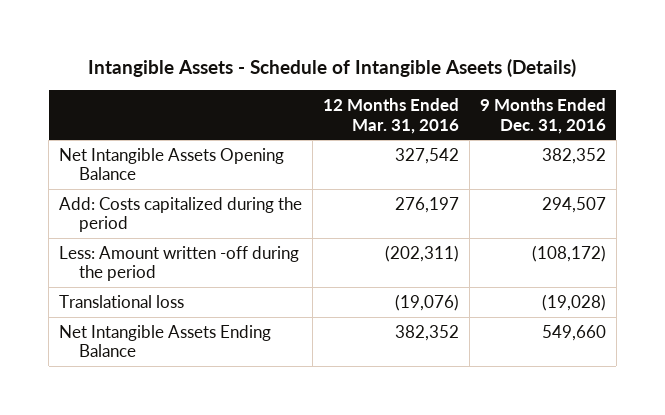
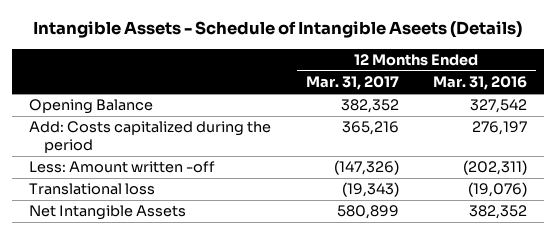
[479,97,606,134] 9 Months Ended Dec. 31, 2016 -> none
none -> [305,76,399,91] Mar. 31, 2017
[59,147,285,181] Net Intangible Assets Opening Balance -> [29,99,154,115] Opening Balance
[59,245,300,282] Less: Amount written -off during the period -> [29,161,216,174] Less: Amount written -off
[59,324,272,358] Net Intangible Assets Ending Balance -> [29,205,187,221] Net Intangible Assets

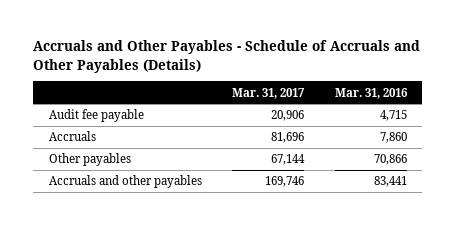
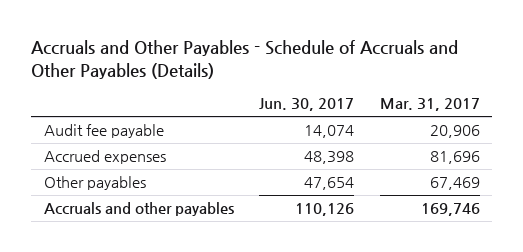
[334,87,408,99] Mar. 31, 2016 -> none
none -> [259,98,355,112] Jun. 30, 2017
[48,131,96,142] Accruals -> [43,150,166,165] Accrued expenses
[271,154,306,166] 67,144 -> [429,177,480,191] 67,469

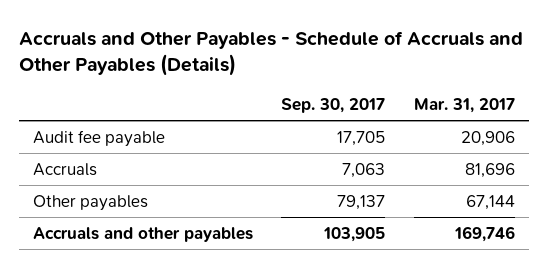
[259,98,355,112] Jun. 30, 2017 -> none
none -> [281,98,386,114] Sep. 30, 2017
[43,150,166,165] Accrued expenses -> [32,162,97,176] Accruals
[429,177,480,191] 67,469 -> [465,194,515,210] 67,144

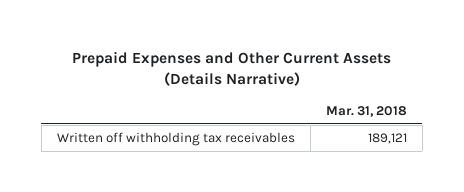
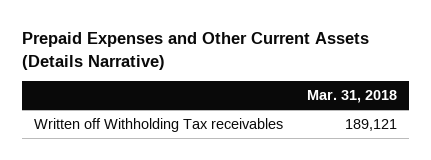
[56,132,295,147] Written off withholding tax receivables -> [34,117,284,132] Written off Withholding Tax receivables

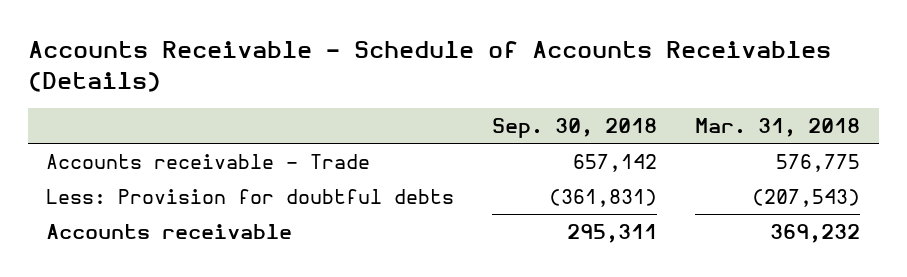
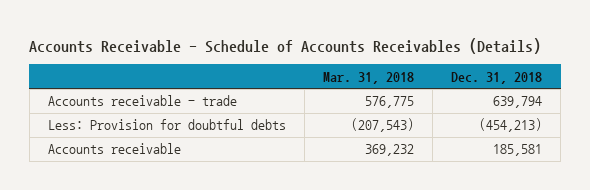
[492,118,658,139] Sep. 30, 2018 -> none
none -> [451,71,543,84] Dec. 31, 2018
[46,153,371,169] Accounts receivable - Trade -> [47,95,237,107] Accounts receivable - trade

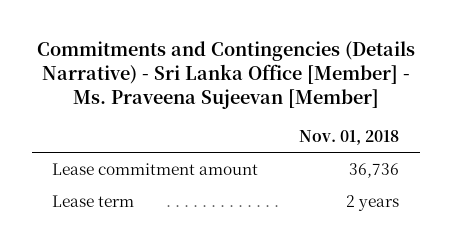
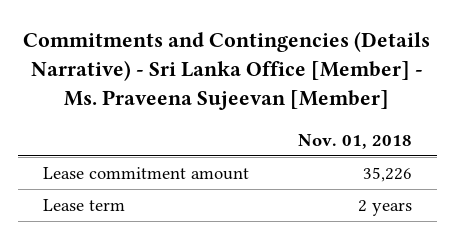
[349,162,400,178] 36,736 -> [363,167,413,183] 35,226

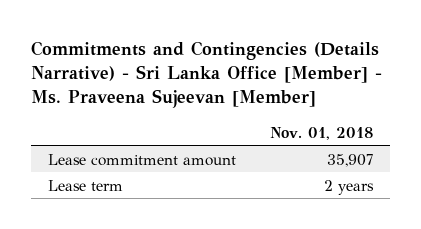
[363,167,413,183] 35,226 -> [327,153,374,167] 35,907

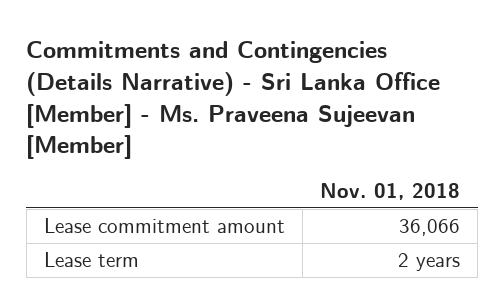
[327,153,374,167] 35,907 -> [399,219,461,237] 36,066

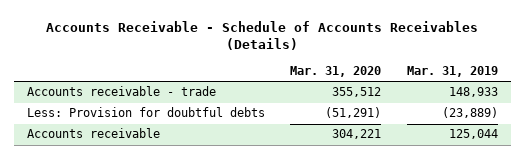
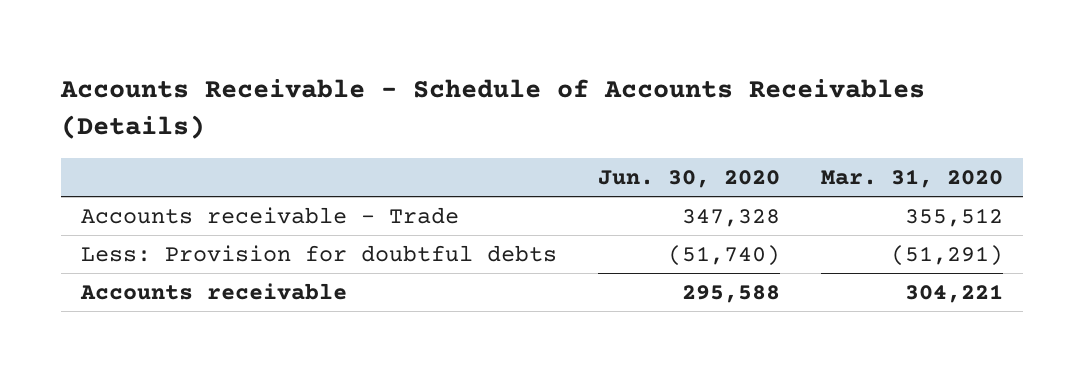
[406,65,498,77] Mar. 31, 2019 -> none
none -> [598,169,781,188] Jun. 30, 2020
[26,86,216,97] Accounts receivable - trade -> [81,207,460,225] Accounts receivable - Trade

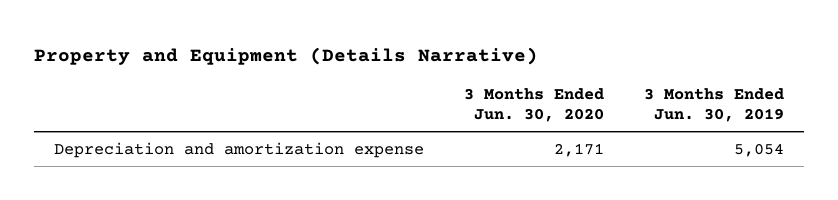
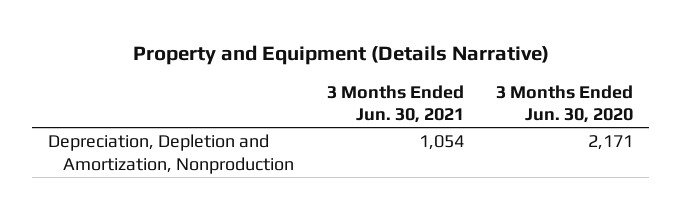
[643,88,784,123] 3 Months Ended Jun. 30, 2019 -> none
none -> [326,84,464,123] 3 Months Ended Jun. 30, 2021
[53,141,424,158] Depreciation and amortization expense -> [48,134,295,174] Depreciation, Depletion and Amortization, Nonproduction

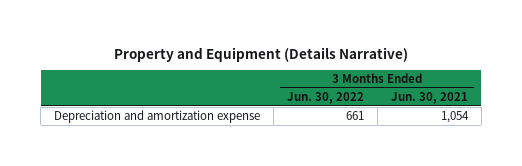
[496,84,634,123] 3 Months Ended Jun. 30, 2020 -> none
none -> [286,92,364,105] Jun. 30, 2022
[48,134,295,174] Depreciation, Depletion and Amortization, Nonproduction -> [54,110,261,124] Depreciation and amortization expense

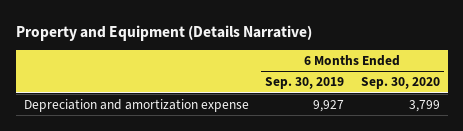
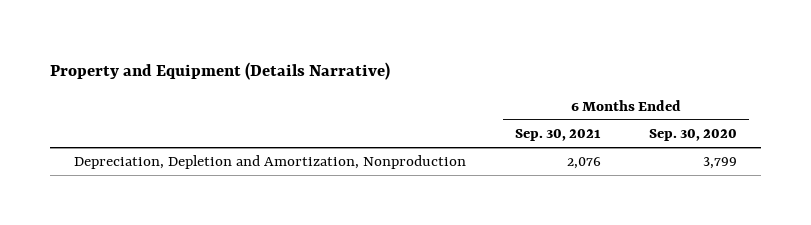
[265,77,345,90] Sep. 30, 2019 -> none
none -> [514,129,601,142] Sep. 30, 2021
[23,99,249,113] Depreciation and amortization expense -> [74,155,467,170] Depreciation, Depletion and Amortization, Nonproduction

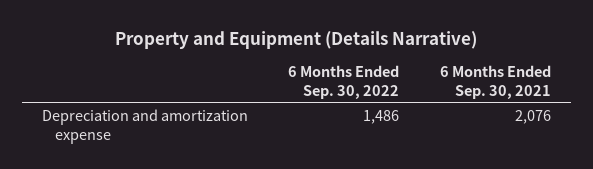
[649,129,738,142] Sep. 30, 2020 -> none
none -> [288,65,400,99] 6 Months Ended Sep. 30, 2022
[74,155,467,170] Depreciation, Depletion and Amortization, Nonproduction -> [42,109,249,145] Depreciation and amortization expense

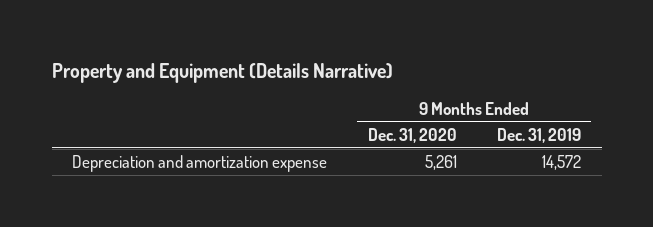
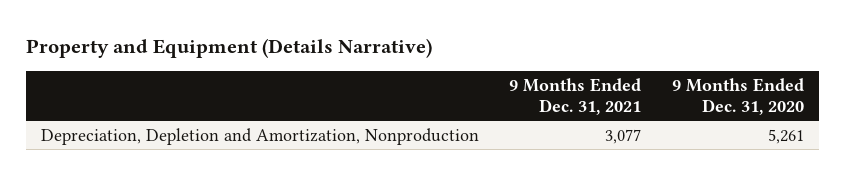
[497,127,582,143] Dec. 31, 2019 -> none
none -> [509,77,642,116] 9 Months Ended Dec. 31, 2021
[71,155,327,173] Depreciation and amortization expense -> [40,127,479,145] Depreciation, Depletion and Amortization, Nonproduction

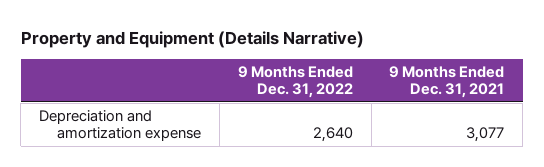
[671,77,804,116] 9 Months Ended Dec. 31, 2020 -> none
none -> [237,65,353,99] 9 Months Ended Dec. 31, 2022
[40,127,479,145] Depreciation, Depletion and Amortization, Nonproduction -> [39,110,202,142] Depreciation and amortization expense

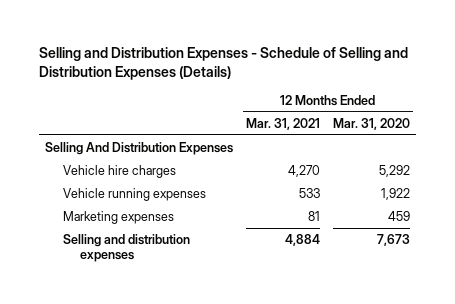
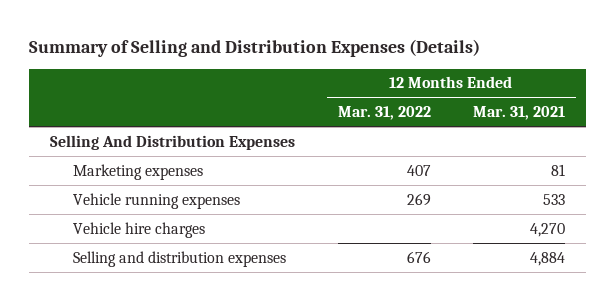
[38,47,408,81] Selling and Distribution Expenses - Schedule of Selling and Distribution Expenses (Details) -> [29,39,481,58] Summary of Selling and Distribution Expenses (Details)
[332,117,410,130] Mar. 31, 2020 -> none
none -> [337,106,431,121] Mar. 31, 2022
[62,187,206,201] Vehicle running expenses -> [73,192,241,209] Vehicle running expenses
[62,164,176,178] Vehicle hire charges -> [73,221,206,238] Vehicle hire charges

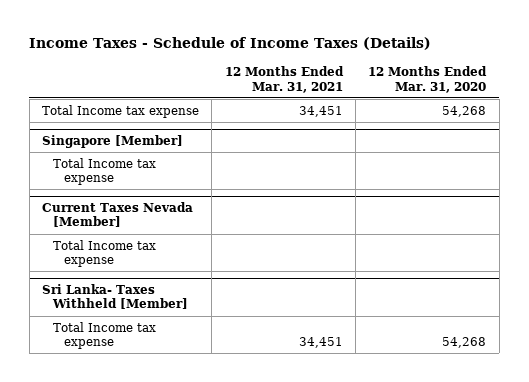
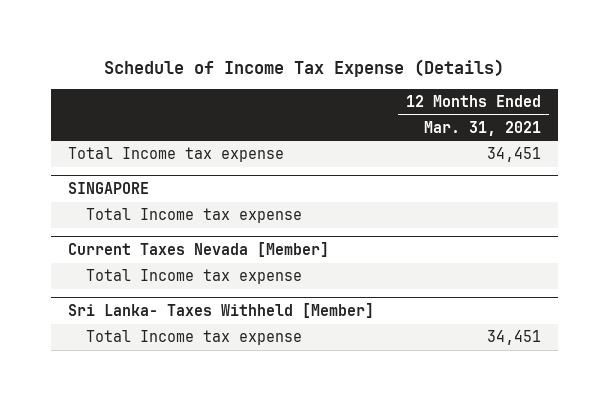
[29,37,432,51] Income Taxes - Schedule of Income Taxes (Details) -> [104,58,505,77] Schedule of Income Tax Expense (Details)
[368,66,488,93] 12 Months Ended Mar. 31, 2020 -> none
[42,135,184,149] Singapore [Member] -> [67,182,149,195] SINGAPORE

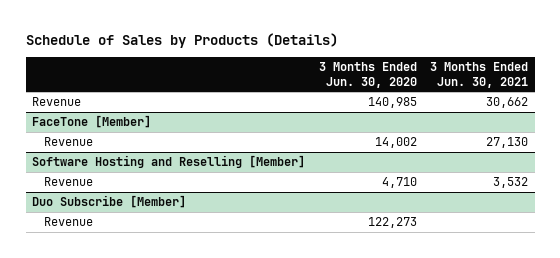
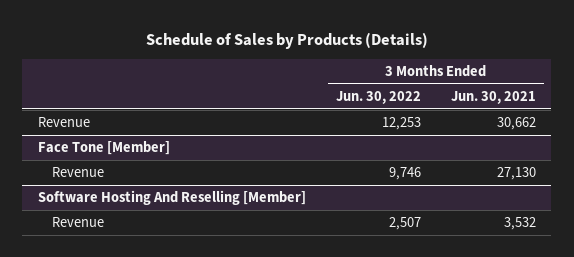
[318,62,417,88] 3 Months Ended Jun. 30, 2020 -> none
none -> [335,91,421,105] Jun. 30, 2022
[32,115,152,129] FaceTone [Member] -> [37,141,170,156] Face Tone [Member]
[32,155,306,169] Software Hosting and Reselling [Member] -> [37,190,306,206] Software Hosting And Reselling [Member]
[32,195,187,209] Duo Subscribe [Member] -> none
[44,217,94,227] Revenue -> none

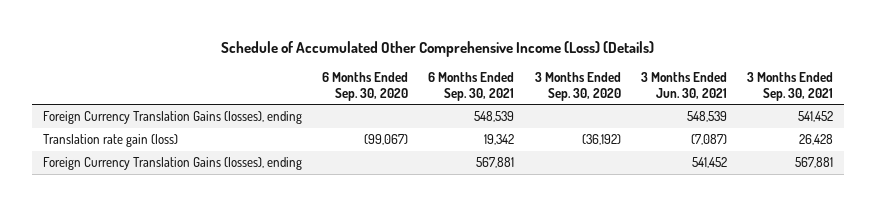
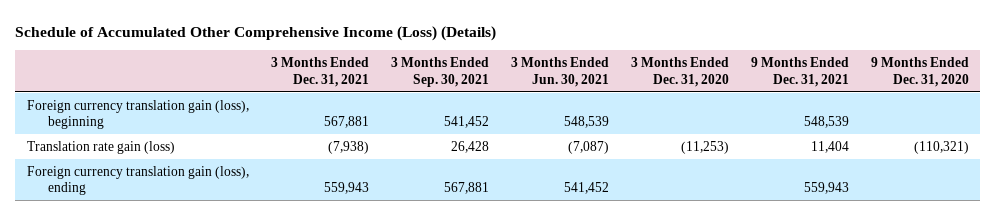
[321,72,408,101] 6 Months Ended Sep. 30, 2020 -> none
[428,72,515,101] 6 Months Ended Sep. 30, 2021 -> none
[534,72,621,101] 3 Months Ended Sep. 30, 2020 -> none
none -> [270,57,369,87] 3 Months Ended Dec. 31, 2021
none -> [630,57,729,87] 3 Months Ended Dec. 31, 2020
none -> [750,57,849,87] 9 Months Ended Dec. 31, 2021
none -> [870,57,969,87] 9 Months Ended Dec. 31, 2020
[42,111,302,125] Foreign Currency Translation Gains (losses), ending -> [26,100,249,130] Foreign currency translation gain (loss), beginning
[42,157,302,171] Foreign Currency Translation Gains (losses), ending -> [26,166,249,196] Foreign currency translation gain (loss), ending

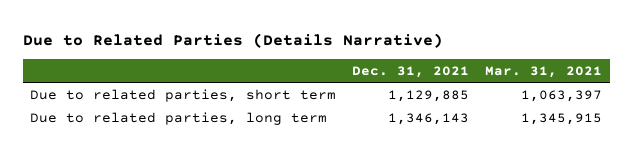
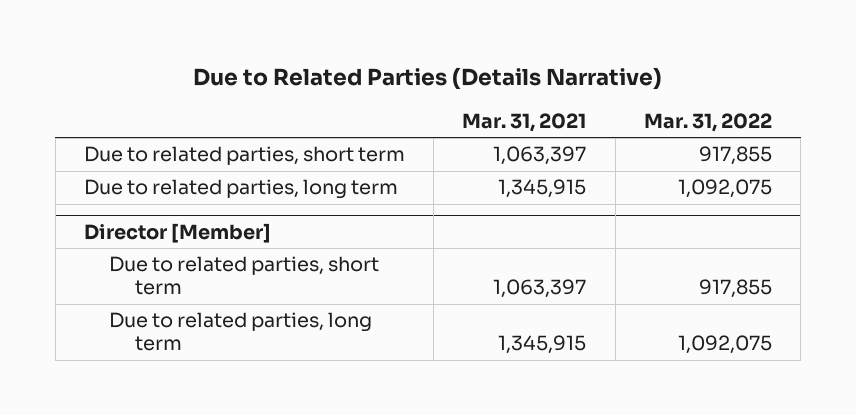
[352,65,470,78] Dec. 31, 2021 -> none
none -> [643,112,772,132] Mar. 31, 2022
none -> [83,222,271,243] Director [Member]
none -> [109,256,380,296] Due to related parties, short term
none -> [109,312,373,352] Due to related parties, long term

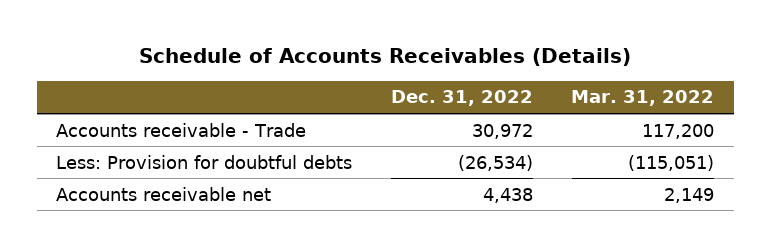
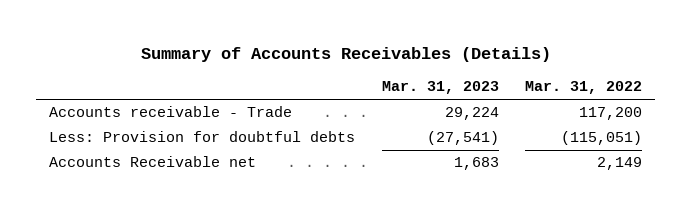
[139,48,632,67] Schedule of Accounts Receivables (Details) -> [140,47,551,63] Summary of Accounts Receivables (Details)
[390,90,533,107] Dec. 31, 2022 -> none
none -> [381,81,499,95] Mar. 31, 2023
[55,186,271,201] Accounts receivable net -> [49,156,257,168] Accounts Receivable net

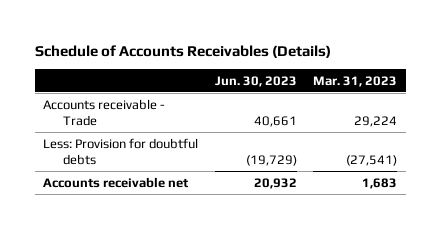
[140,47,551,63] Summary of Accounts Receivables (Details) -> [35,44,332,58] Schedule of Accounts Receivables (Details)
[525,81,643,95] Mar. 31, 2022 -> none
none -> [214,75,297,87] Jun. 30, 2023
[49,156,257,168] Accounts Receivable net -> [43,176,190,188] Accounts receivable net

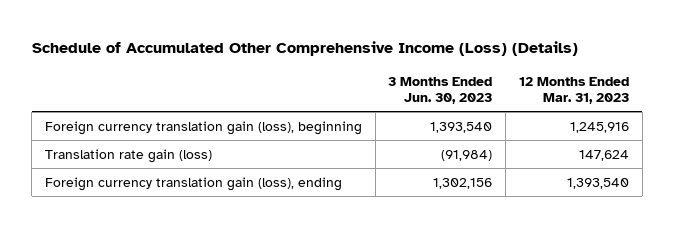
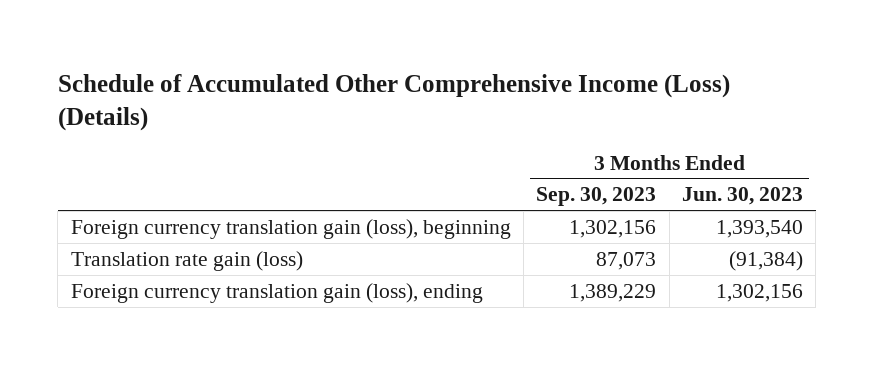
[519,77,630,105] 12 Months Ended Mar. 31, 2023 -> none
none -> [536,187,657,207] Sep. 30, 2023
[441,149,493,161] (91,984) -> [729,250,804,271] (91,384)

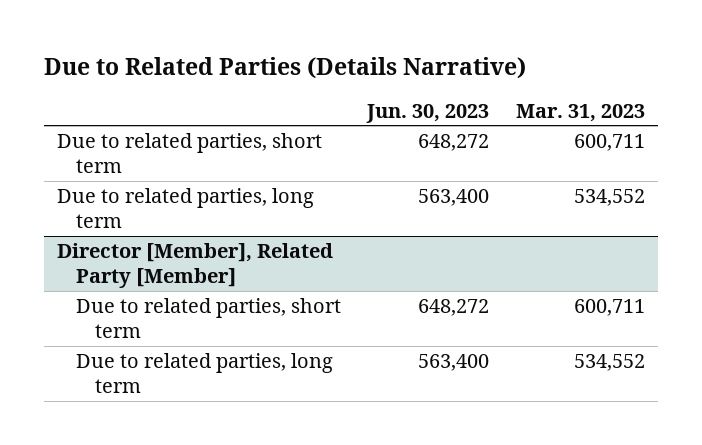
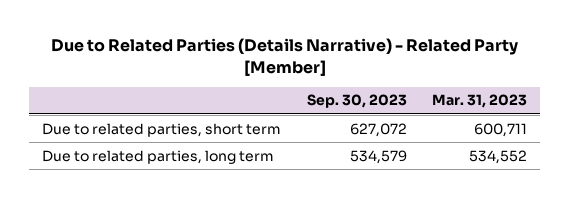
[43,57,526,80] Due to Related Parties (Details Narrative) -> [50,37,518,76] Due to Related Parties (Details Narrative) - Related Party [Member]
[366,103,490,123] Jun. 30, 2023 -> none
none -> [306,94,407,109] Sep. 30, 2023
[57,243,334,289] Director [Member], Related Party [Member] -> none
[76,298,342,339] Due to related parties, short term -> none
[76,353,334,394] Due to related parties, long term -> none

